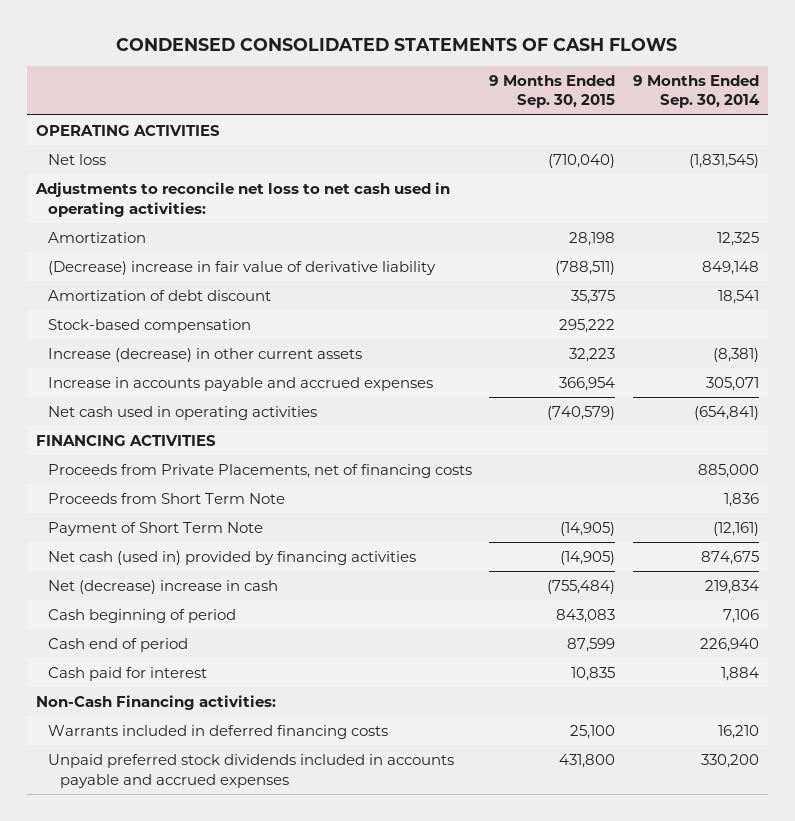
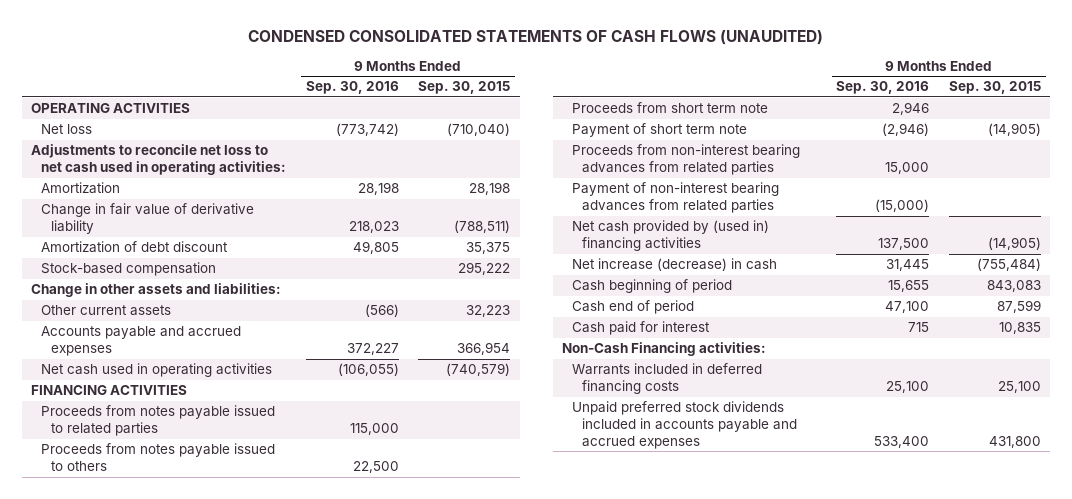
[116,37,678,51] CONDENSED CONSOLIDATED STATEMENTS OF CASH FLOWS -> [248,30,824,46] CONDENSED CONSOLIDATED STATEMENTS OF CASH FLOWS (UNAUDITED)
[633,74,761,109] 9 Months Ended Sep. 30, 2014 -> none
none -> [305,81,399,95] Sep. 30, 2016
[47,260,436,275] (Decrease) increase in fair value of derivative liability -> [41,203,255,235] Change in fair value of derivative liability
none -> [31,283,282,298] Change in other assets and liabilities:
[47,347,362,362] Increase (decrease) in other current assets -> [41,305,172,317] Other current assets
[47,376,433,391] Increase in accounts payable and accrued expenses -> [41,326,242,357] Accounts payable and accrued expenses
[47,463,472,478] Proceeds from Private Placements, net of financing costs -> none
none -> [41,405,276,437] Proceeds from notes payable issued to related parties
none -> [41,443,276,472] Proceeds from notes payable issued to others
[47,492,285,504] Proceeds from Short Term Note -> [572,102,769,114] Proceeds from short term note
[47,521,263,536] Payment of Short Term Note -> [572,123,748,138] Payment of short term note
none -> [572,144,801,176] Proceeds from non-interest bearing advances from related parties
none -> [572,182,780,214] Payment of non-interest bearing advances from related parties
[47,550,416,565] Net cash (used in) provided by financing activities -> [572,220,770,252] Net cash provided by (used in) financing activities
[47,579,278,594] Net (decrease) increase in cash -> [572,258,778,272] Net increase (decrease) in cash

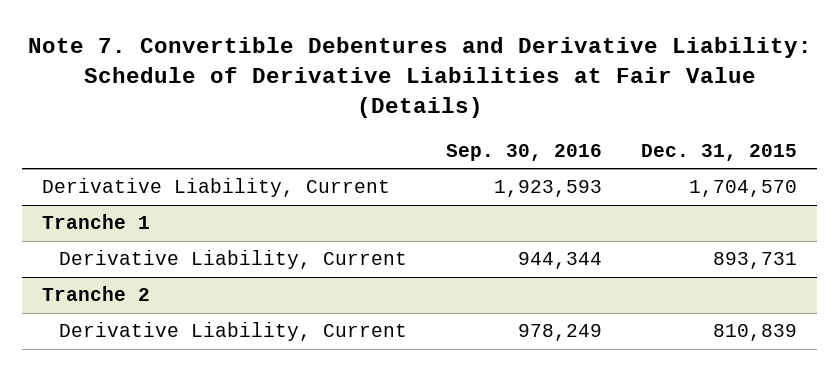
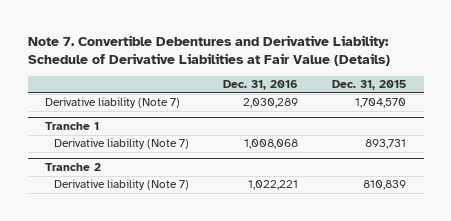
[446,143,603,161] Sep. 30, 2016 -> none
none -> [223,80,299,91] Dec. 31, 2016
[41,178,390,198] Derivative Liability, Current -> [44,97,180,109] Derivative liability (Note 7)
[59,250,408,270] Derivative Liability, Current -> [53,138,189,150] Derivative liability (Note 7)
[59,322,408,342] Derivative Liability, Current -> [53,179,189,191] Derivative liability (Note 7)

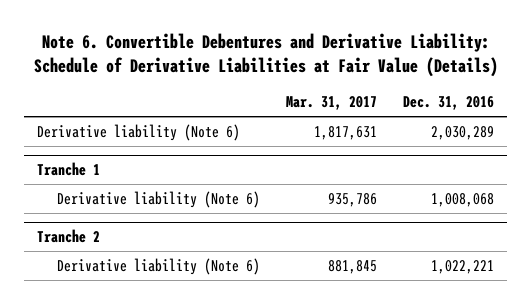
[27,34,390,67] Note 7. Convertible Debentures and Derivative Liability: Schedule of Derivative Liabilities at Fair Value (Details) -> [33,32,498,77] Note 6. Convertible Debentures and Derivative Liability: Schedule of Derivative Liabilities at Fair Value (Details)
[332,80,407,91] Dec. 31, 2015 -> none
none -> [286,96,378,111] Mar. 31, 2017
[44,97,180,109] Derivative liability (Note 7) -> [36,124,240,142] Derivative liability (Note 6)
[53,138,189,150] Derivative liability (Note 7) -> [57,191,261,209] Derivative liability (Note 6)
[53,179,189,191] Derivative liability (Note 7) -> [57,258,261,276] Derivative liability (Note 6)

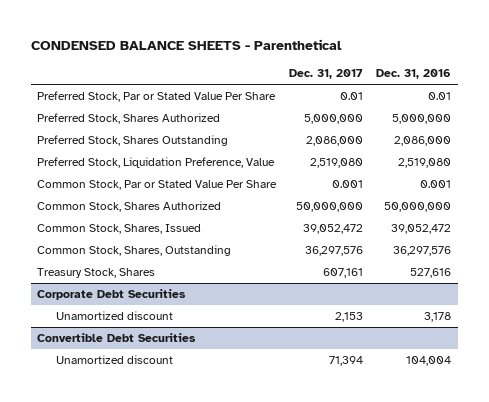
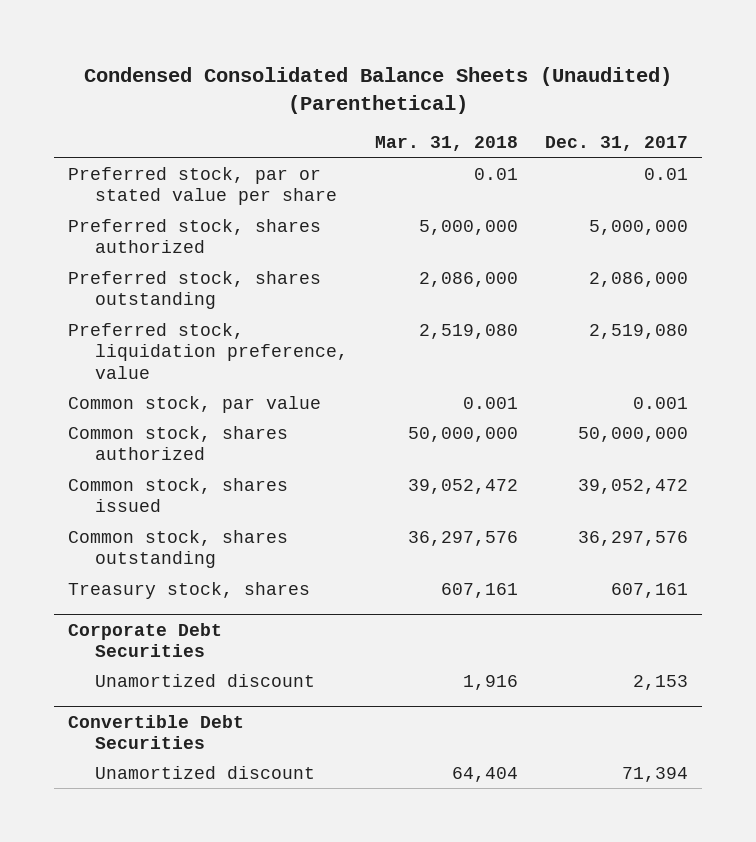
[31,38,343,50] CONDENSED BALANCE SHEETS - Parenthetical -> [84,67,673,114] Condensed Consolidated Balance Sheets (Unaudited) (Parenthetical)
[376,69,452,80] Dec. 31, 2016 -> none
none -> [374,136,518,152] Mar. 31, 2018
[37,91,277,103] Preferred Stock, Par or Stated Value Per Share -> [68,166,337,206] Preferred stock, par or stated value per share
[37,113,221,125] Preferred Stock, Shares Authorized -> [68,218,322,254] Preferred stock, shares authorized
[37,135,229,147] Preferred Stock, Shares Outstanding -> [68,270,322,310] Preferred stock, shares outstanding
[37,157,276,169] Preferred Stock, Liquidation Preference, Value -> [68,322,348,380] Preferred stock, liquidation preference, value
[37,180,278,191] Common Stock, Par or Stated Value Per Share -> [68,395,322,413] Common stock, par value
[37,201,222,213] Common Stock, Shares Authorized -> [68,425,289,461] Common stock, shares authorized
[37,224,202,235] Common Stock, Shares, Issued -> [68,477,289,513] Common stock, shares issued
[37,245,232,257] Common Stock, Shares, Outstanding -> [68,529,289,569] Common stock, shares outstanding
[37,268,156,279] Treasury Stock, Shares -> [68,581,311,599] Treasury stock, shares

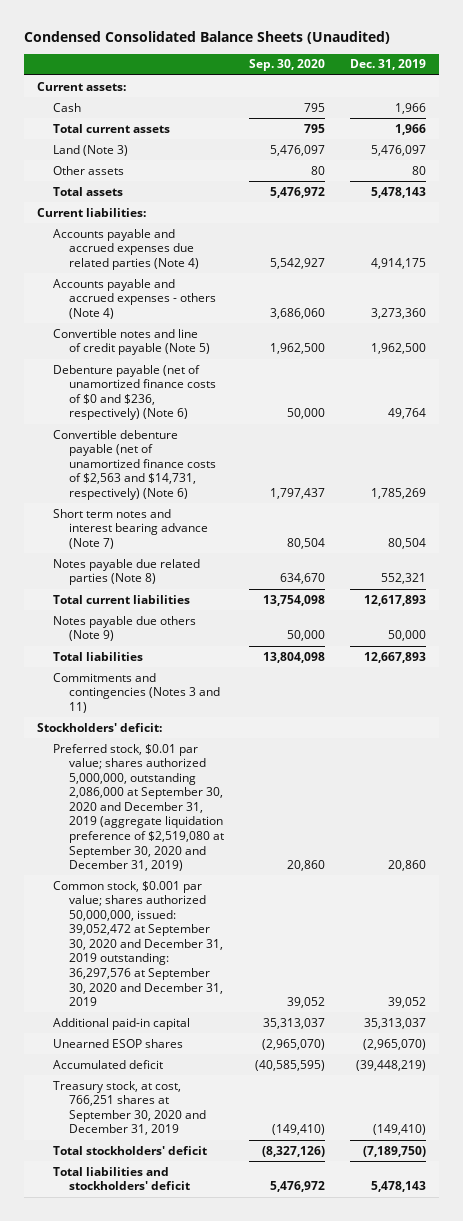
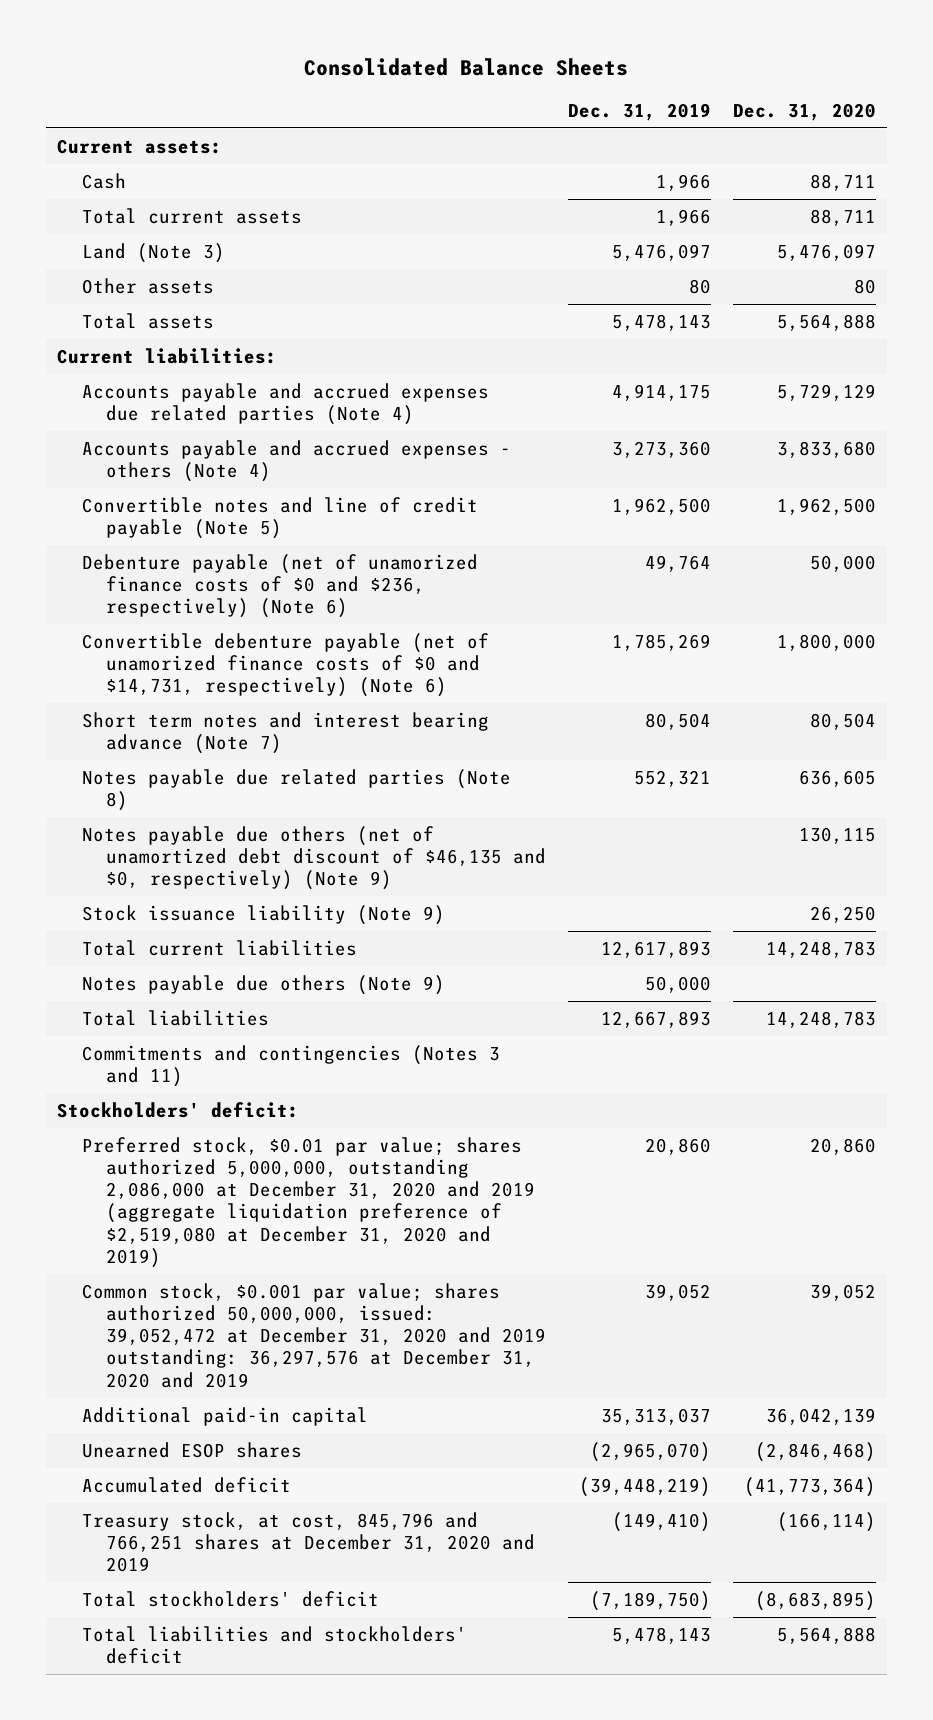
[23,30,390,44] Condensed Consolidated Balance Sheets (Unaudited) -> [304,57,629,76] Consolidated Balance Sheets
[248,59,325,72] Sep. 30, 2020 -> none
none -> [732,102,876,121] Dec. 31, 2020
[52,364,216,421] Debenture payable (net of unamortized finance costs of $0 and $236, respectively) (Note 6) -> [81,553,478,619] Debenture payable (net of unamorized finance costs of $0 and $236, respectively) (Note 6)
[52,429,216,500] Convertible debenture payable (net of unamortized finance costs of $2,563 and $14,731, respectively) (Note 6) -> [81,632,489,698] Convertible debenture payable (net of unamorized finance costs of $0 and $14,731, respectively) (Note 6)
none -> [81,825,547,891] Notes payable due others (net of unamortized debt discount of $46,135 and $0, respectively) (Note 9)
none -> [81,904,445,925] Stock issuance liability (Note 9)
[52,743,224,872] Preferred stock, $0.01 par value; shares authorized 5,000,000, outstanding 2,086,000 at September 30, 2020 and December 31, 2019 (aggregate liquidation preference of $2,519,080 at September 30, 2020 and December 31, 2019) -> [81,1136,536,1268] Preferred stock, $0.01 par value; shares authorized 5,000,000, outstanding 2,086,000 at December 31, 2020 and 2019 (aggregate liquidation preference of $2,519,080 at December 31, 2020 and 2019)
[52,880,223,1007] Common stock, $0.001 par value; shares authorized 50,000,000, issued: 39,052,472 at September 30, 2020 and December 31, 2019 outstanding: 36,297,576 at September 30, 2020 and December 31, 2019 -> [81,1282,547,1388] Common stock, $0.001 par value; shares authorized 50,000,000, issued: 39,052,472 at December 31, 2020 and 2019 outstanding: 36,297,576 at December 31, 2020 and 2019
[52,1080,206,1136] Treasury stock, at cost, 766,251 shares at September 30, 2020 and December 31, 2019 -> [81,1511,536,1573] Treasury stock, at cost, 845,796 and 766,251 shares at December 31, 2020 and 2019

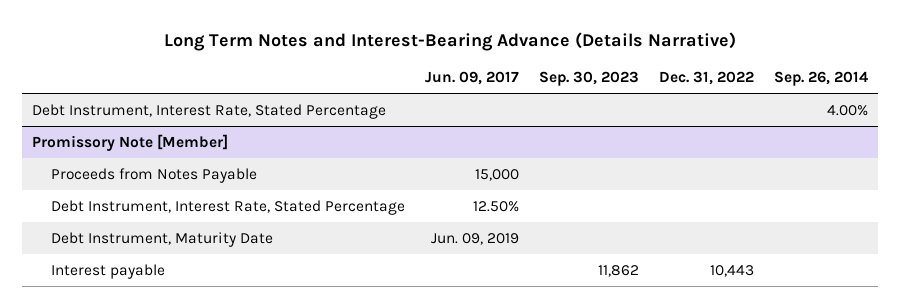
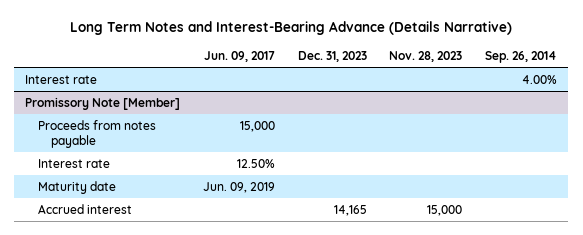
[538,71,639,87] Sep. 30, 2023 -> none
[658,71,754,86] Dec. 31, 2022 -> none
none -> [297,50,367,62] Dec. 31, 2023
none -> [389,50,463,62] Nov. 28, 2023
[31,103,386,119] Debt Instrument, Interest Rate, Stated Percentage -> [25,74,98,84] Interest rate
[51,167,258,183] Proceeds from Notes Payable -> [38,119,157,148] Proceeds from notes payable
[51,199,406,215] Debt Instrument, Interest Rate, Stated Percentage -> [38,158,111,168] Interest rate
[51,231,274,247] Debt Instrument, Maturity Date -> [38,180,117,194] Maturity date
[51,263,166,279] Interest payable -> [38,203,133,214] Accrued interest

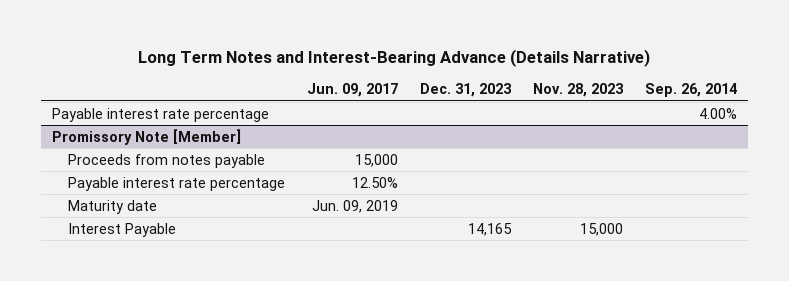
[25,74,98,84] Interest rate -> [51,107,269,122] Payable interest rate percentage
[38,158,111,168] Interest rate -> [67,176,285,191] Payable interest rate percentage
[38,203,133,214] Accrued interest -> [67,222,176,237] Interest Payable

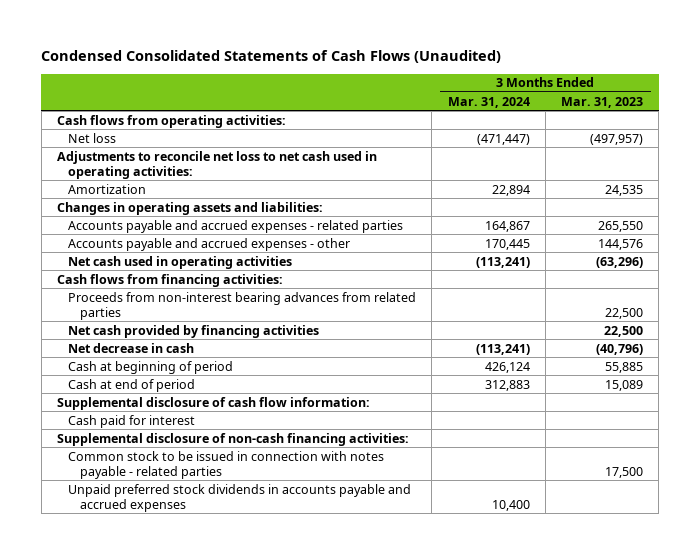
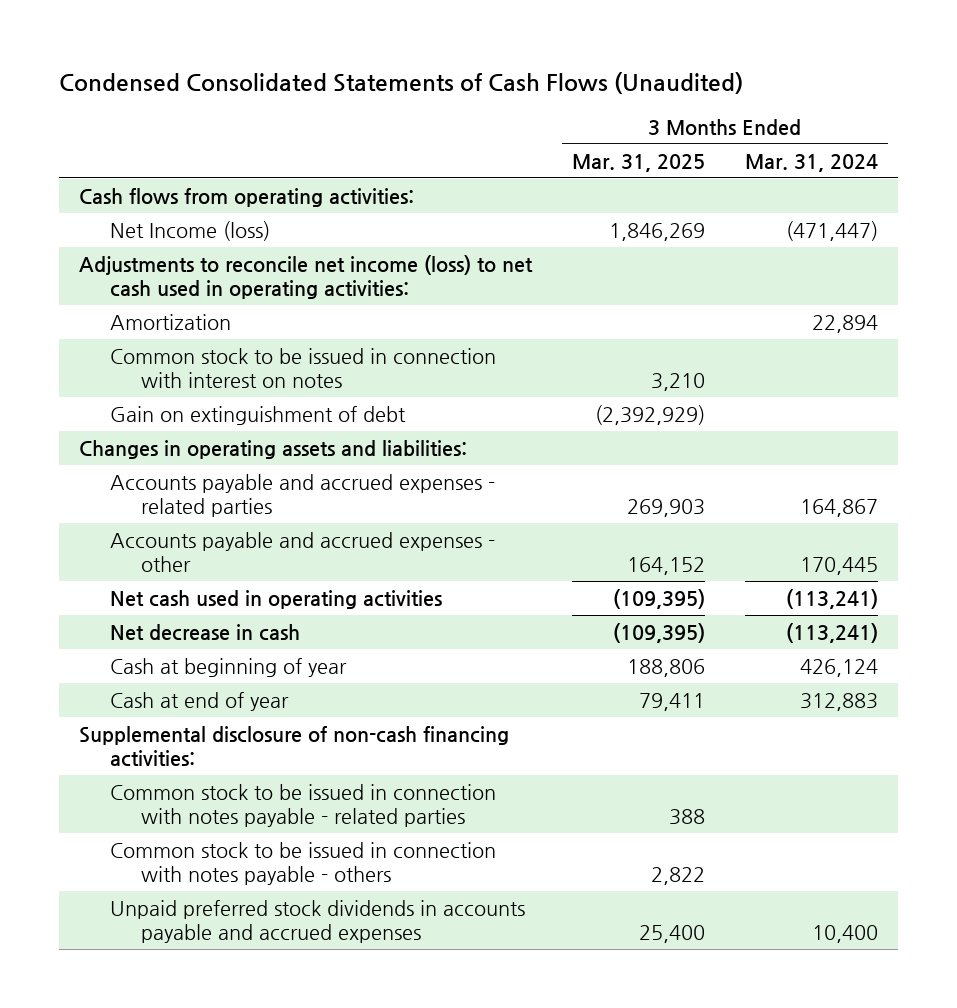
[560,96,643,108] Mar. 31, 2023 -> none
none -> [572,153,706,172] Mar. 31, 2025
[68,132,117,143] Net loss -> [110,220,271,241] Net Income (loss)
[56,150,377,179] Adjustments to reconcile net loss to net cash used in operating activities: -> [79,254,534,300] Adjustments to reconcile net income (loss) to net cash used in operating activities:
none -> [110,347,497,389] Common stock to be issued in connection with interest on notes
none -> [110,405,407,425] Gain on extinguishment of debt
[56,273,283,287] Cash flows from financing activities: -> none
[68,291,417,320] Proceeds from non-interest bearing advances from related parties -> none
[68,324,320,338] Net cash provided by financing activities -> none
[56,396,370,410] Supplemental disclosure of cash flow information: -> none
[68,414,196,428] Cash paid for interest -> none
[68,360,234,374] Cash at beginning of period -> [110,657,348,677] Cash at beginning of year
[68,378,196,392] Cash at end of period -> [110,691,290,711] Cash at end of year
none -> [110,841,497,886] Common stock to be issued in connection with notes payable - others

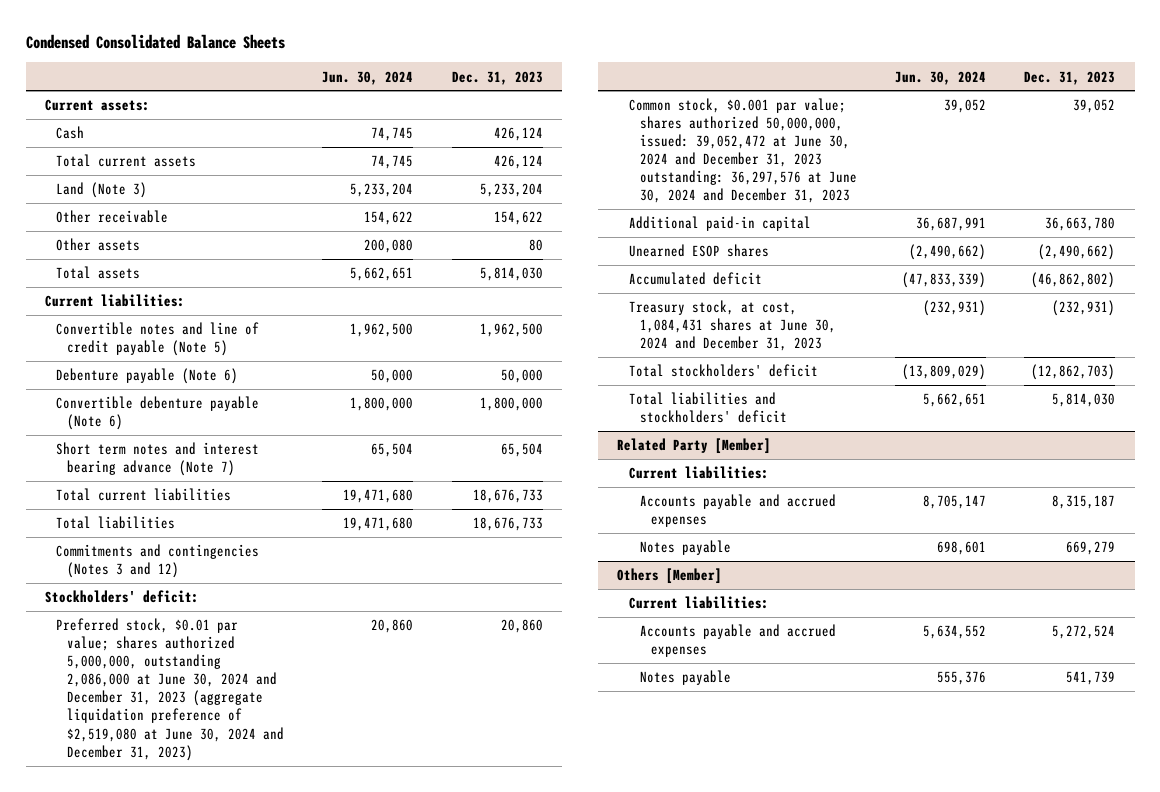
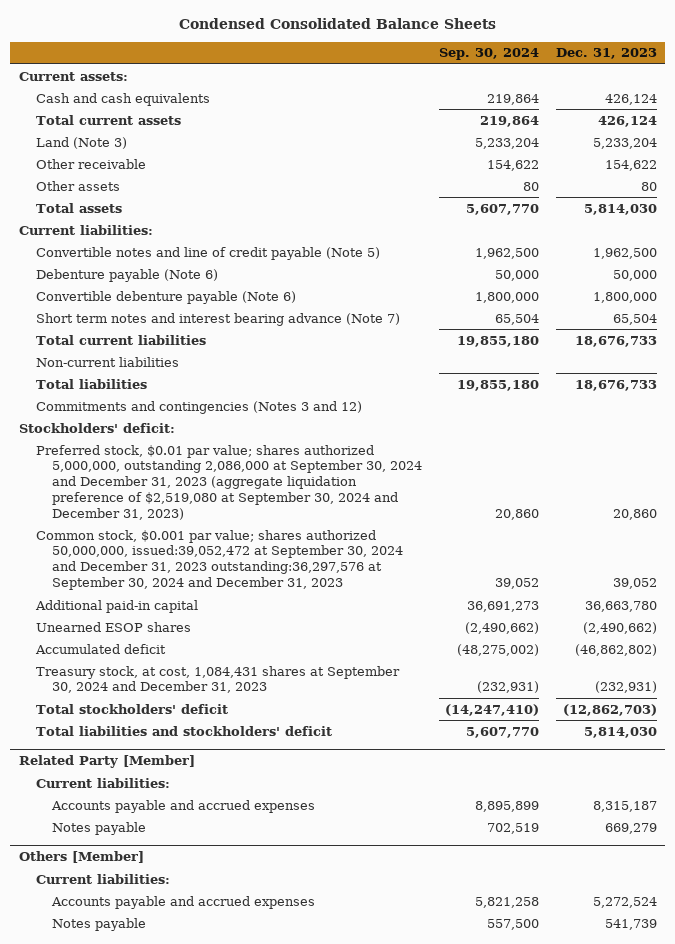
[322,70,414,85] Jun. 30, 2024 -> none
none -> [439,48,540,61] Sep. 30, 2024
[55,126,84,140] Cash -> [35,92,210,106] Cash and cash equivalents
none -> [35,356,179,367] Non-current liabilities
[55,618,285,761] Preferred stock, $0.01 par value; shares authorized 5,000,000, outstanding 2,086,000 at June 30, 2024 and December 31, 2023 (aggregate liquidation preference of $2,519,080 at June 30, 2024 and December 31, 2023) -> [35,444,423,520] Preferred stock, $0.01 par value; shares authorized 5,000,000, outstanding 2,086,000 at September 30, 2024 and December 31, 2023 (aggregate liquidation preference of $2,519,080 at September 30, 2024 and December 31, 2023)
[628,98,857,204] Common stock, $0.001 par value; shares authorized 50,000,000, issued: 39,052,472 at June 30, 2024 and December 31, 2023 outstanding: 36,297,576 at June 30, 2024 and December 31, 2023 -> [35,529,404,590] Common stock, $0.001 par value; shares authorized 50,000,000, issued:39,052,472 at September 30, 2024 and December 31, 2023 outstanding:36,297,576 at September 30, 2024 and December 31, 2023
[628,300,836,352] Treasury stock, at cost, 1,084,431 shares at June 30, 2024 and December 31, 2023 -> [35,665,400,694] Treasury stock, at cost, 1,084,431 shares at September 30, 2024 and December 31, 2023

